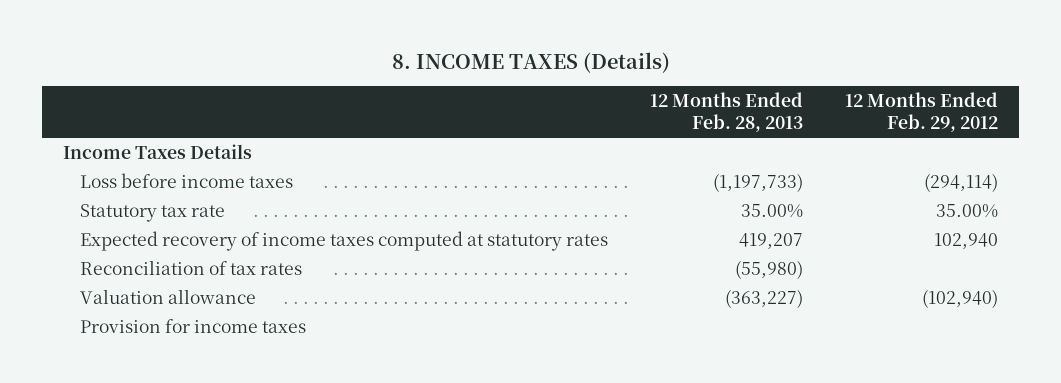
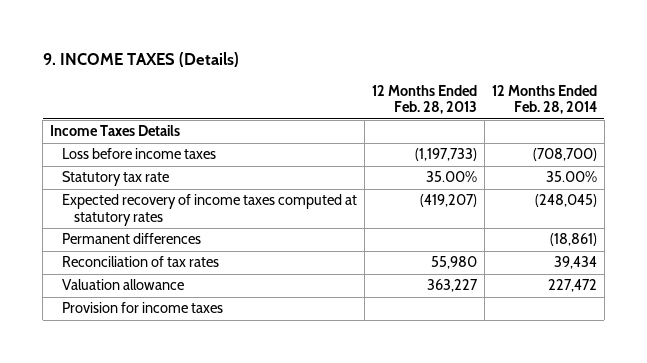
[391,52,670,74] 8. INCOME TAXES (Details) -> [42,51,239,67] 9. INCOME TAXES (Details)
[844,92,998,133] 12 Months Ended Feb. 29, 2012 -> none
none -> [491,84,597,115] 12 Months Ended Feb. 28, 2014
[739,232,804,249] 419,207 -> [420,194,478,208] (419,207)
none -> [62,233,202,245] Permanent differences
[735,259,804,279] (55,980) -> [431,256,478,270] 55,980
[725,288,804,308] (363,227) -> [427,279,479,293] 363,227

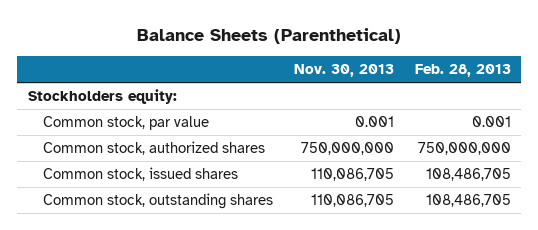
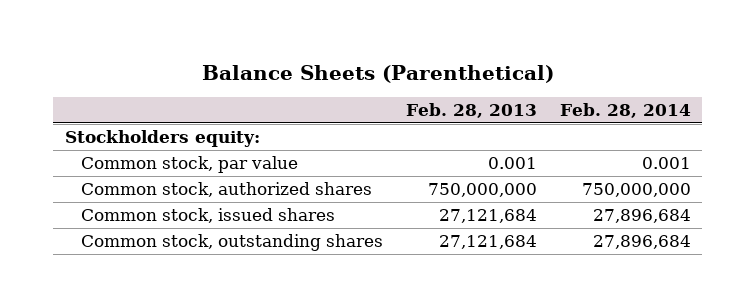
[293,63,394,77] Nov. 30, 2013 -> none
none -> [559,102,691,118] Feb. 28, 2014
[425,168,511,182] 108,486,705 -> [438,209,537,224] 27,121,684
[425,194,511,208] 108,486,705 -> [438,235,537,250] 27,121,684

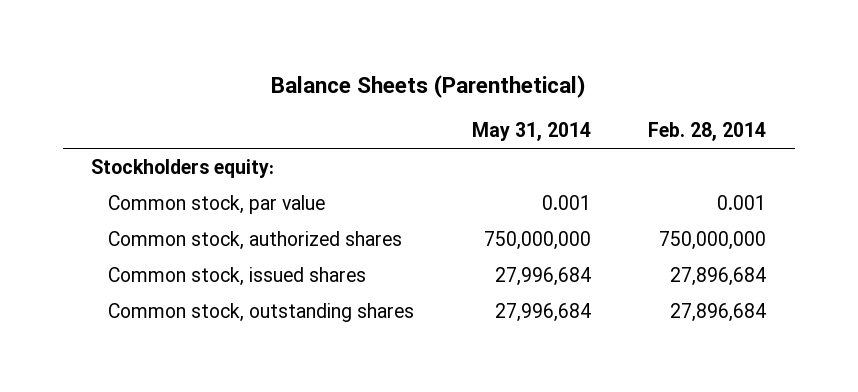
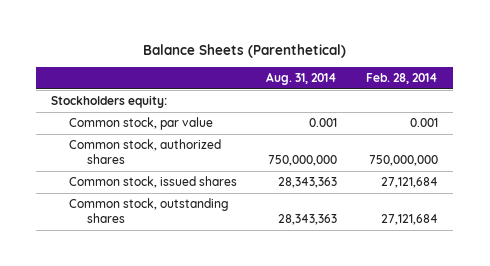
[471,122,591,142] May 31, 2014 -> none
none -> [266,71,338,85] Aug. 31, 2014
[670,266,767,286] 27,896,684 -> [381,177,439,189] 27,121,684
[670,302,767,322] 27,896,684 -> [381,214,439,226] 27,121,684

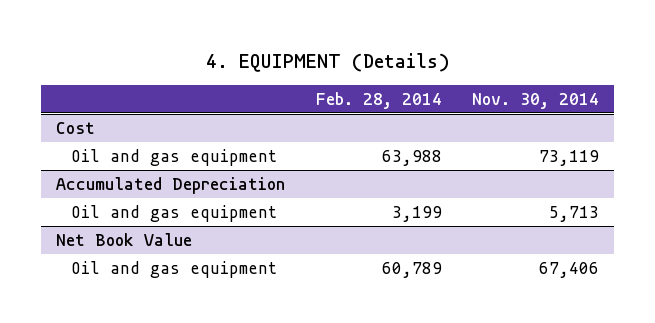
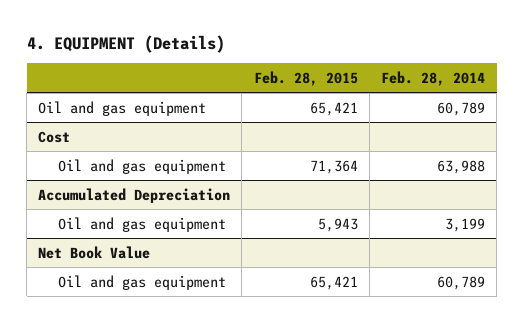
[472,92,600,109] Nov. 30, 2014 -> none
none -> [253,70,358,86] Feb. 28, 2015
none -> [38,100,207,116] Oil and gas equipment

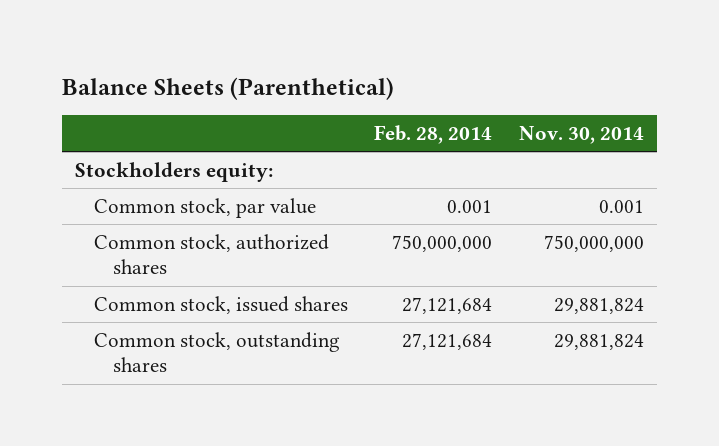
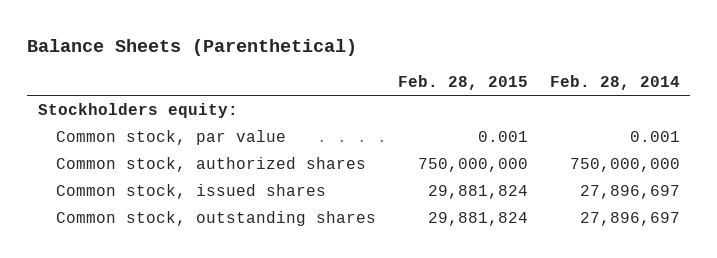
[518,126,644,145] Nov. 30, 2014 -> none
none -> [397,74,528,90] Feb. 28, 2015
[402,296,493,314] 27,121,684 -> [579,185,680,200] 27,896,697
[402,332,493,350] 27,121,684 -> [579,212,680,227] 27,896,697

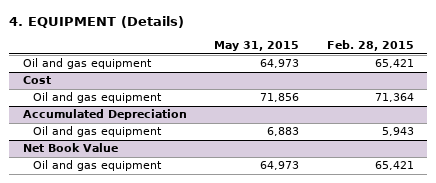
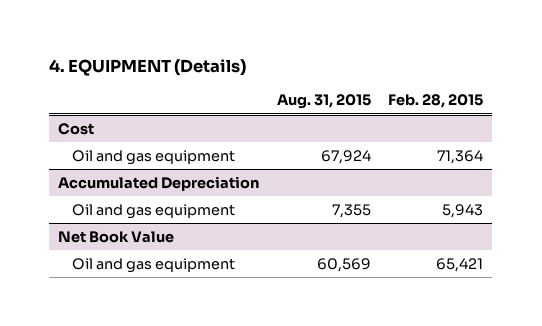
[214,41,300,52] May 31, 2015 -> none
none -> [276,94,371,110] Aug. 31, 2015
[22,58,152,70] Oil and gas equipment -> none

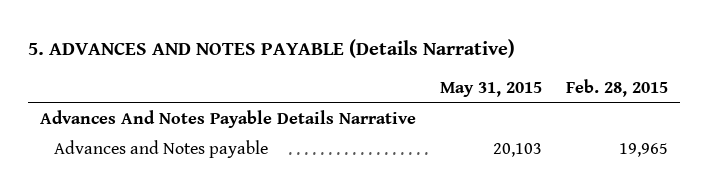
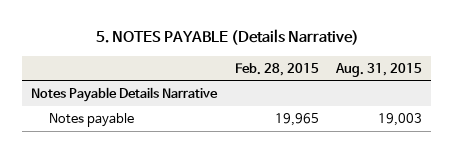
[28,38,516,58] 5. ADVANCES AND NOTES PAYABLE (Details Narrative) -> [95,29,359,46] 5. NOTES PAYABLE (Details Narrative)
[440,81,543,97] May 31, 2015 -> none
none -> [335,62,423,77] Aug. 31, 2015
[40,109,417,128] Advances And Notes Payable Details Narrative -> [30,87,218,103] Notes Payable Details Narrative
[54,139,269,158] Advances and Notes payable -> [48,113,134,128] Notes payable

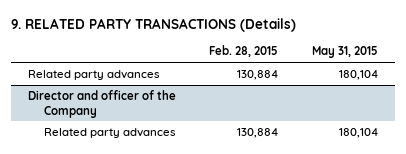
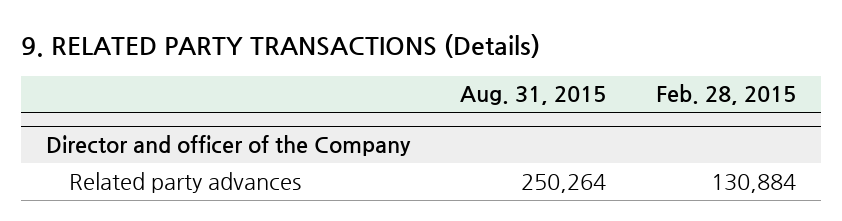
[312,46,379,59] May 31, 2015 -> none
none -> [460,86,607,106] Aug. 31, 2015
[27,69,160,80] Related party advances -> none

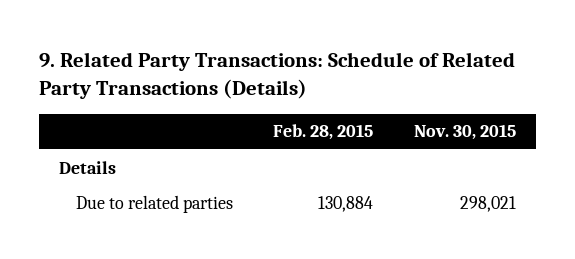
[21,34,541,59] 9. RELATED PARTY TRANSACTIONS (Details) -> [38,52,515,100] 9. Related Party Transactions: Schedule of Related Party Transactions (Details)
[460,86,607,106] Aug. 31, 2015 -> none
none -> [414,124,517,141] Nov. 30, 2015
[46,135,412,157] Director and officer of the Company -> none
none -> [59,160,117,174] Details
[69,171,302,193] Related party advances -> [75,194,233,213] Due to related parties

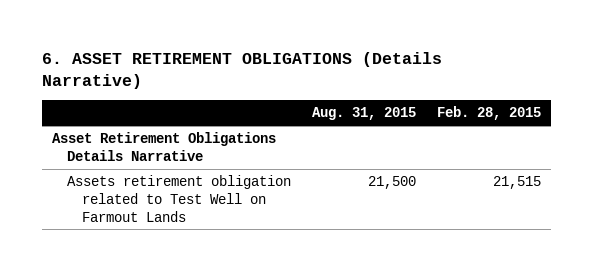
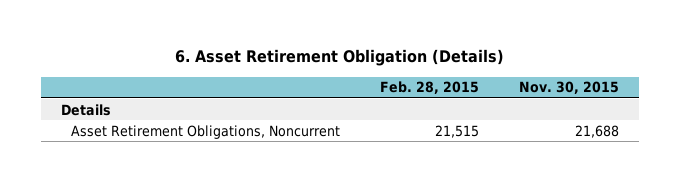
[42,52,443,90] 6. ASSET RETIREMENT OBLIGATIONS (Details Narrative) -> [174,49,504,67] 6. Asset Retirement Obligation (Details)
[311,107,416,121] Aug. 31, 2015 -> none
none -> [518,81,619,95] Nov. 30, 2015
[52,132,277,161] Asset Retirement Obligations Details Narrative -> none
none -> [60,103,111,116] Details
[67,175,292,222] Assets retirement obligation related to Test Well on Farmout Lands -> [71,124,341,139] Asset Retirement Obligations, Noncurrent

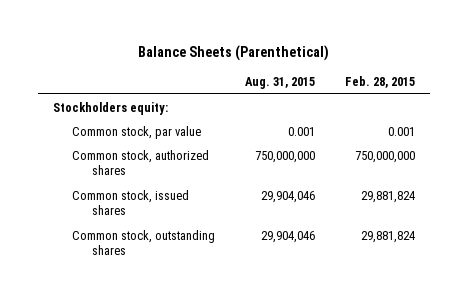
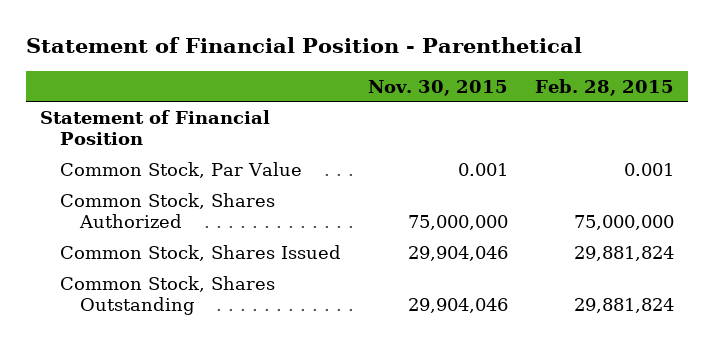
[137,45,329,62] Balance Sheets (Parenthetical) -> [25,37,582,54] Statement of Financial Position - Parenthetical
[245,77,316,90] Aug. 31, 2015 -> none
none -> [368,79,509,96] Nov. 30, 2015
[52,101,168,115] Stockholders equity: -> none
none -> [39,109,270,145] Statement of Financial Position
[72,125,202,139] Common stock, par value -> [59,161,302,178] Common Stock, Par Value
[72,149,210,175] Common stock, authorized shares -> [59,192,275,228] Common Stock, Shares Authorized
[354,150,415,163] 750,000,000 -> [574,214,675,230] 75,000,000
[72,189,190,215] Common stock, issued shares -> [59,244,341,261] Common Stock, Shares Issued
[72,229,216,255] Common stock, outstanding shares -> [59,275,275,315] Common Stock, Shares Outstanding

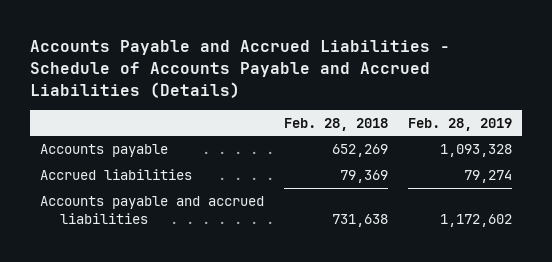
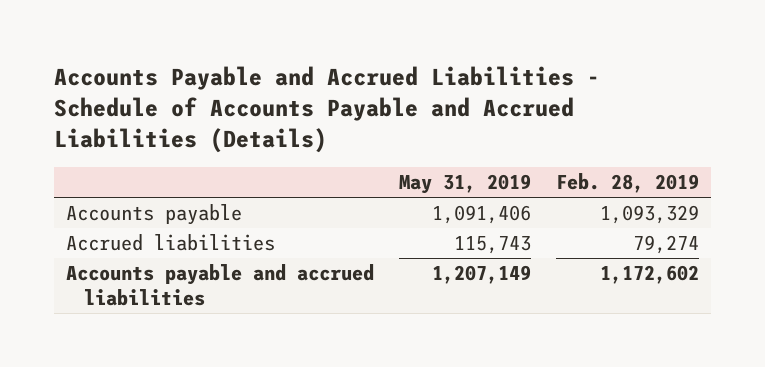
[283,117,388,131] Feb. 28, 2018 -> none
none -> [399,174,532,195] May 31, 2019
[439,144,512,158] 1,093,328 -> [599,205,699,225] 1,093,329

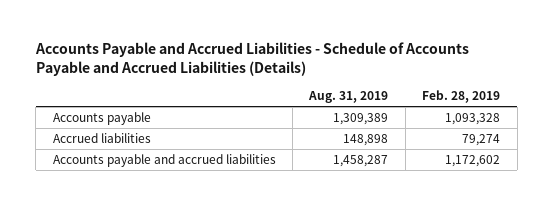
[399,174,532,195] May 31, 2019 -> none
none -> [308,90,389,103] Aug. 31, 2019
[599,205,699,225] 1,093,329 -> [445,113,501,126] 1,093,328

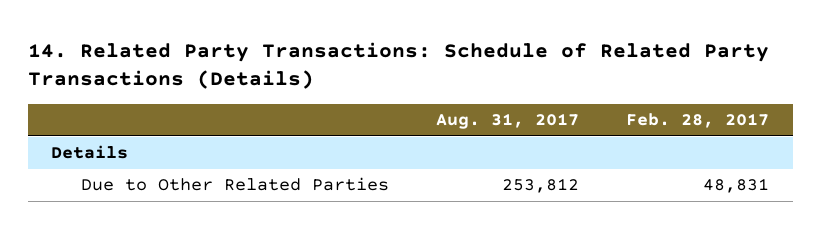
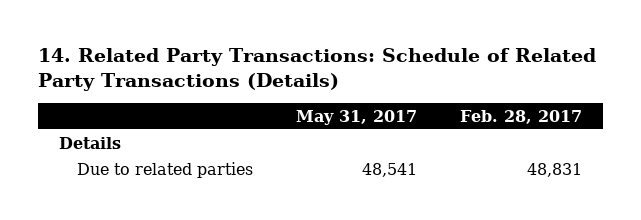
[435,113,579,130] Aug. 31, 2017 -> none
none -> [295,109,417,125] May 31, 2017
[80,177,389,192] Due to Other Related Parties -> [76,161,253,178] Due to related parties

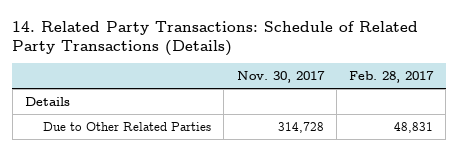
[295,109,417,125] May 31, 2017 -> none
none -> [236,71,325,84] Nov. 30, 2017
[76,161,253,178] Due to related parties -> [43,121,212,131] Due to Other Related Parties

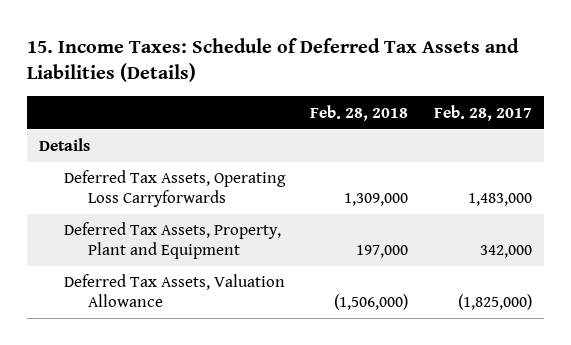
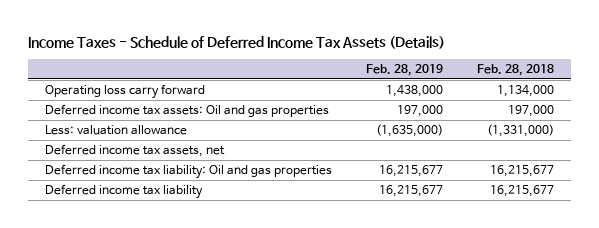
[26,37,519,83] 15. Income Taxes: Schedule of Deferred Tax Assets and Liabilities (Details) -> [27,35,445,49] Income Taxes - Schedule of Deferred Income Tax Assets (Details)
[433,104,532,121] Feb. 28, 2017 -> none
none -> [366,64,444,77] Feb. 28, 2019
[39,138,91,152] Details -> none
[63,170,286,208] Deferred Tax Assets, Operating Loss Carryforwards -> [44,84,205,100] Operating loss carry forward
[344,193,409,207] 1,309,000 -> [497,85,555,98] 1,134,000
[63,222,281,260] Deferred Tax Assets, Property, Plant and Equipment -> [44,104,329,118] Deferred income tax assets: Oil and gas properties
[63,274,285,308] Deferred Tax Assets, Valuation Allowance -> [44,125,187,136] Less: valuation allowance
[334,294,409,311] (1,506,000) -> [487,124,555,138] (1,331,000)
none -> [44,144,225,158] Deferred income tax assets, net
none -> [44,164,332,180] Deferred income tax liability: Oil and gas properties
none -> [44,184,203,200] Deferred income tax liability

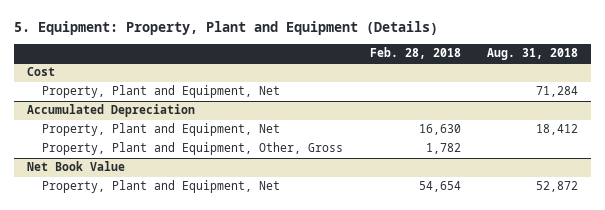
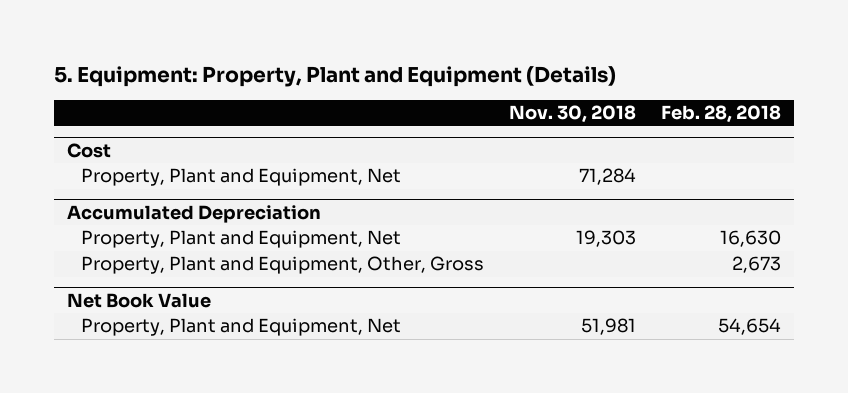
[486,48,578,61] Aug. 31, 2018 -> none
none -> [509,105,637,124] Nov. 30, 2018
[425,143,461,155] 1,782 -> [732,256,782,274] 2,673

